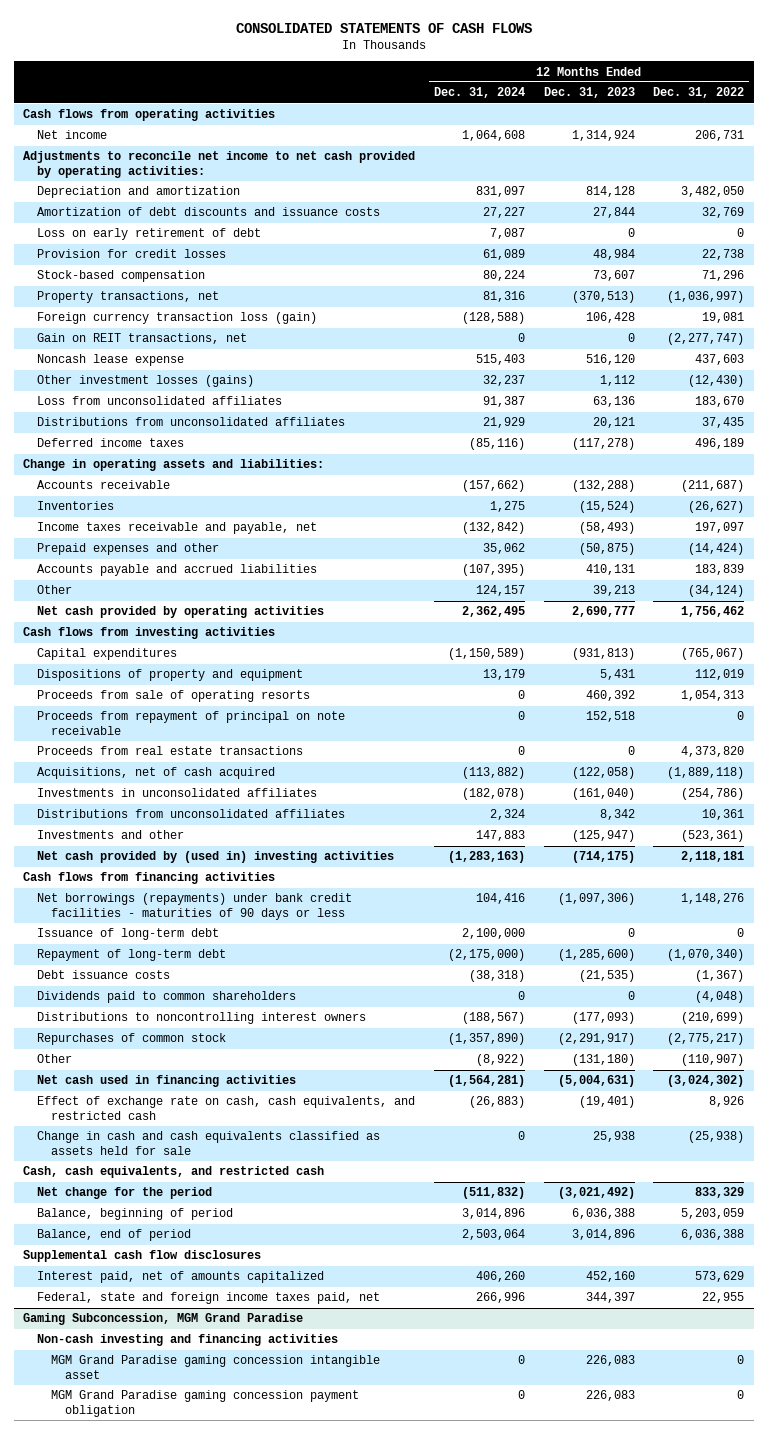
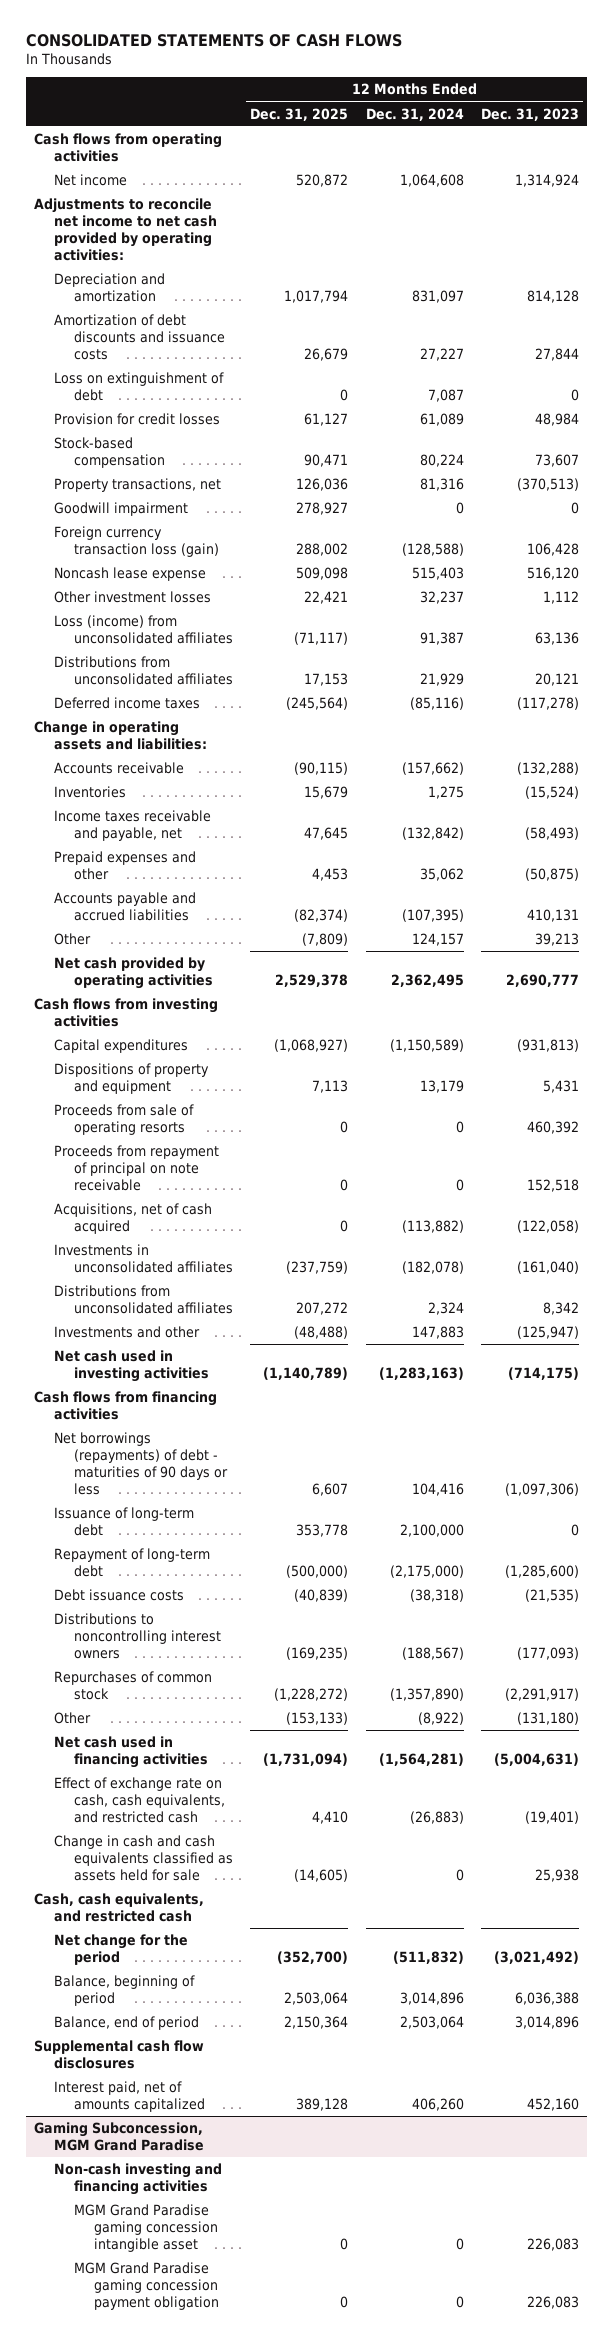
[653,87,745,99] Dec. 31, 2022 -> none
none -> [250,107,349,121] Dec. 31, 2025
[37,228,262,241] Loss on early retirement of debt -> [54,371,225,401] Loss on extinguishment of debt
none -> [54,501,189,516] Goodwill impairment
[37,333,248,345] Gain on REIT transactions, net -> none
[37,375,255,388] Other investment losses (gains) -> [54,590,212,603] Other investment losses
[37,396,283,406] Loss from unconsolidated affiliates -> [54,614,234,644] Loss (income) from unconsolidated affiliates
[37,746,304,756] Proceeds from real estate transactions -> none
[37,851,395,864] Net cash provided by (used in) investing activities -> [54,1349,210,1382] Net cash used in investing activities
[37,893,353,920] Net borrowings (repayments) under bank credit facilities - maturities of 90 days or less -> [54,1431,229,1496] Net borrowings (repayments) of debt - maturities of 90 days or less
[37,991,297,1004] Dividends paid to common shareholders -> none
[37,1292,381,1305] Federal, state and foreign income taxes paid, net -> none

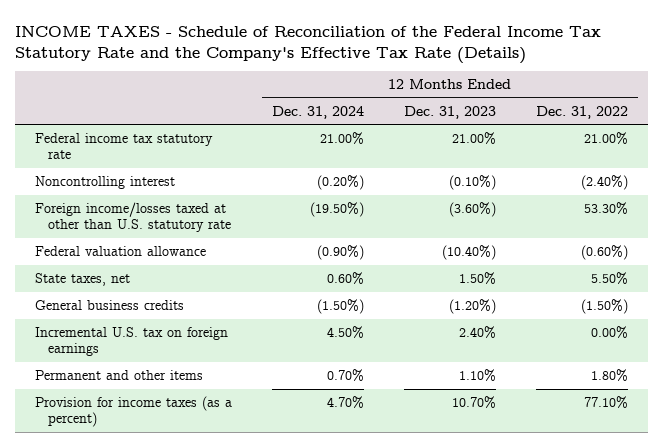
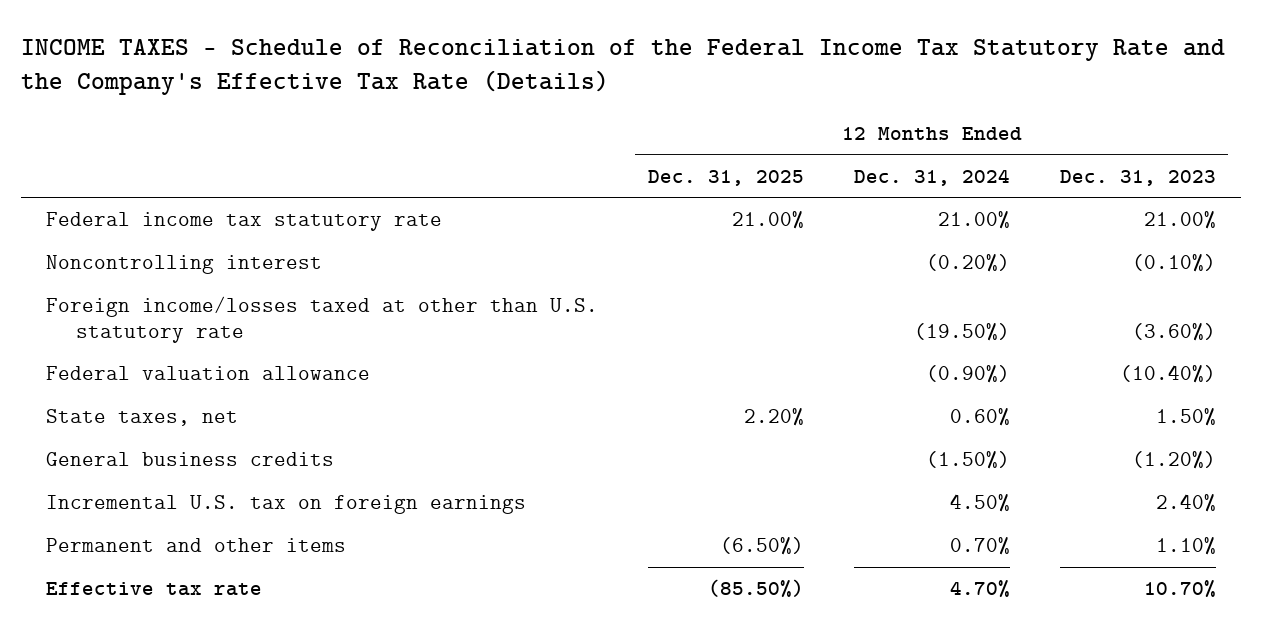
[535,105,628,119] Dec. 31, 2022 -> none
none -> [647,169,804,186] Dec. 31, 2025
[35,395,233,428] Provision for income taxes (as a percent) -> [45,582,262,597] Effective tax rate

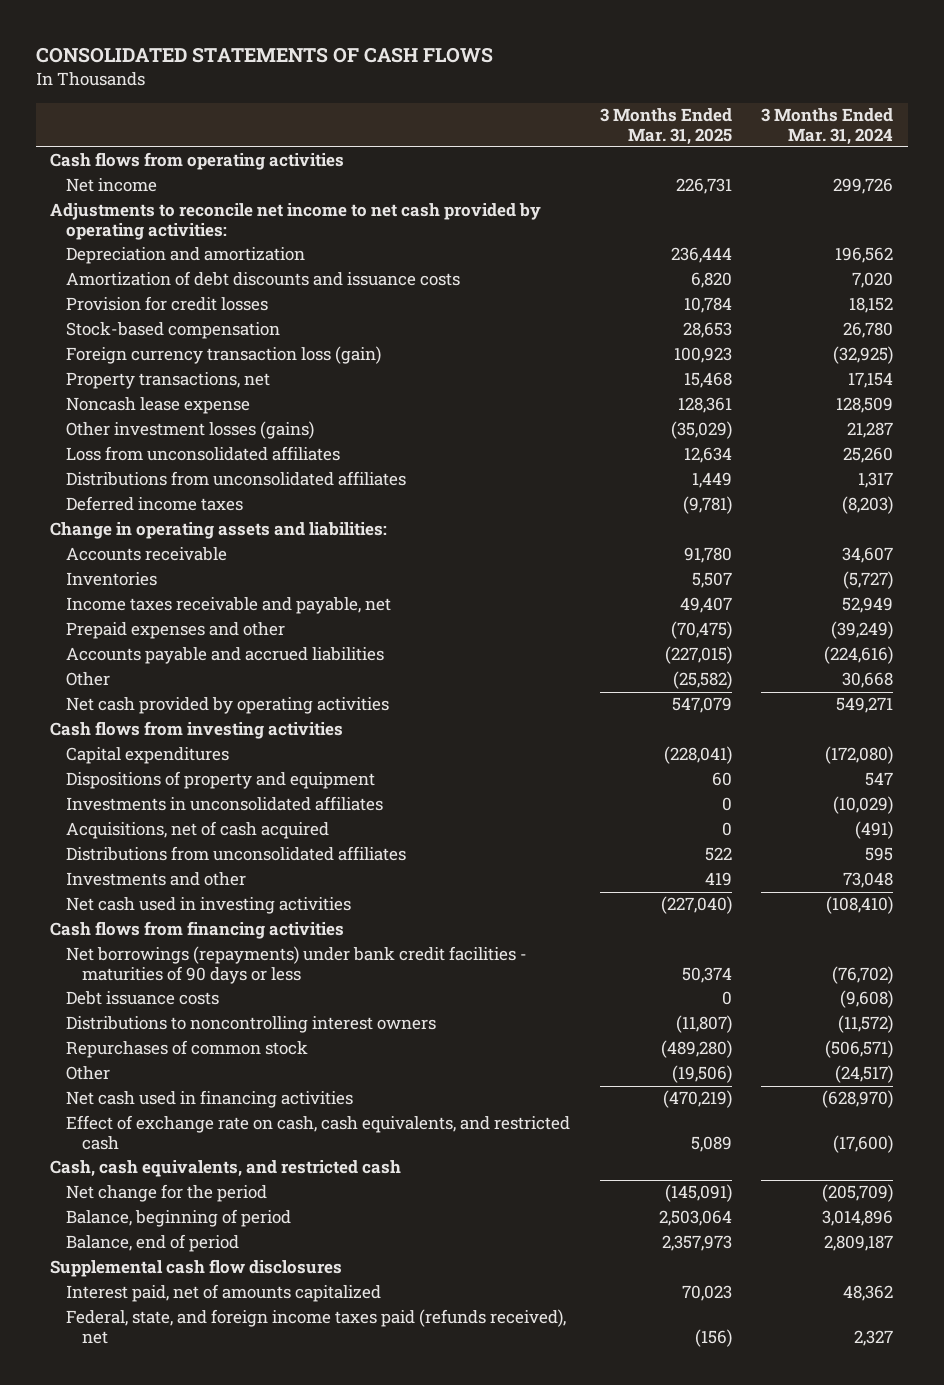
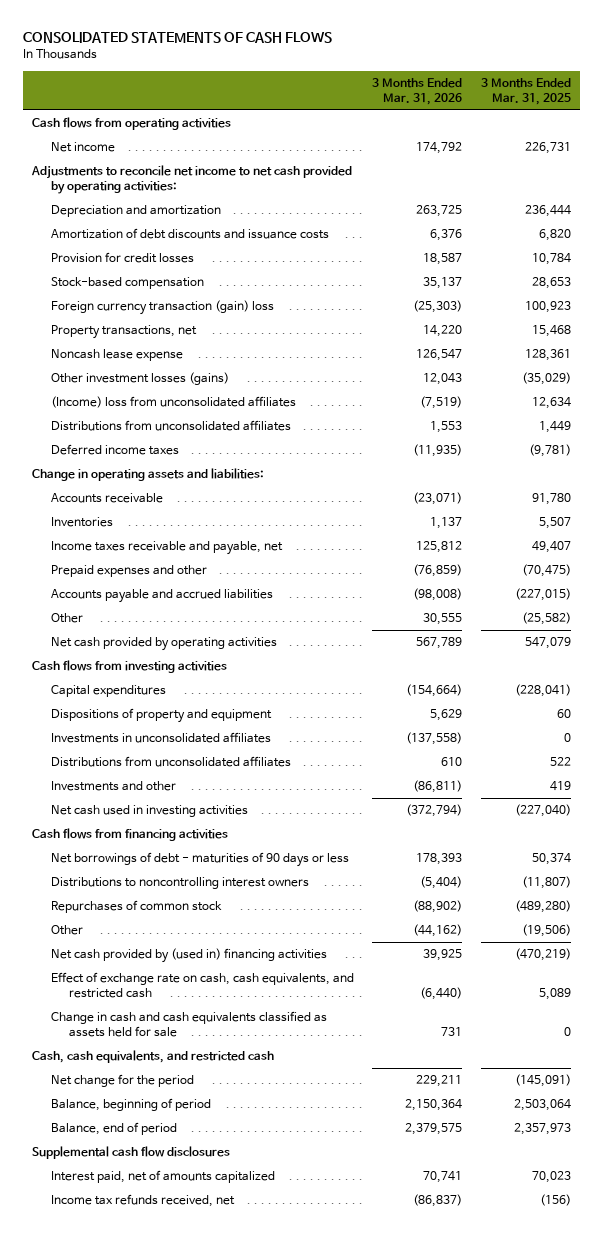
[761,108,894,145] 3 Months Ended Mar. 31, 2024 -> none
none -> [372,78,463,105] 3 Months Ended Mar. 31, 2026
[66,346,382,365] Foreign currency transaction loss (gain) -> [50,300,274,316] Foreign currency transaction (gain) loss
[66,446,341,462] Loss from unconsolidated affiliates -> [50,396,296,409] (Income) loss from unconsolidated affiliates
[66,821,330,840] Acquisitions, net of cash acquired -> none
[66,991,220,1006] Debt issuance costs -> none
[66,946,528,985] Net borrowings (repayments) under bank credit facilities - maturities of 90 days or less -> [50,852,349,868] Net borrowings of debt - maturities of 90 days or less
[66,1090,354,1109] Net cash used in financing activities -> [50,948,327,964] Net cash provided by (used in) financing activities
none -> [50,1011,327,1038] Change in cash and cash equivalents classified as assets held for sale
[66,1309,567,1345] Federal, state, and foreign income taxes paid (refunds received), net -> [50,1194,235,1208] Income tax refunds received, net

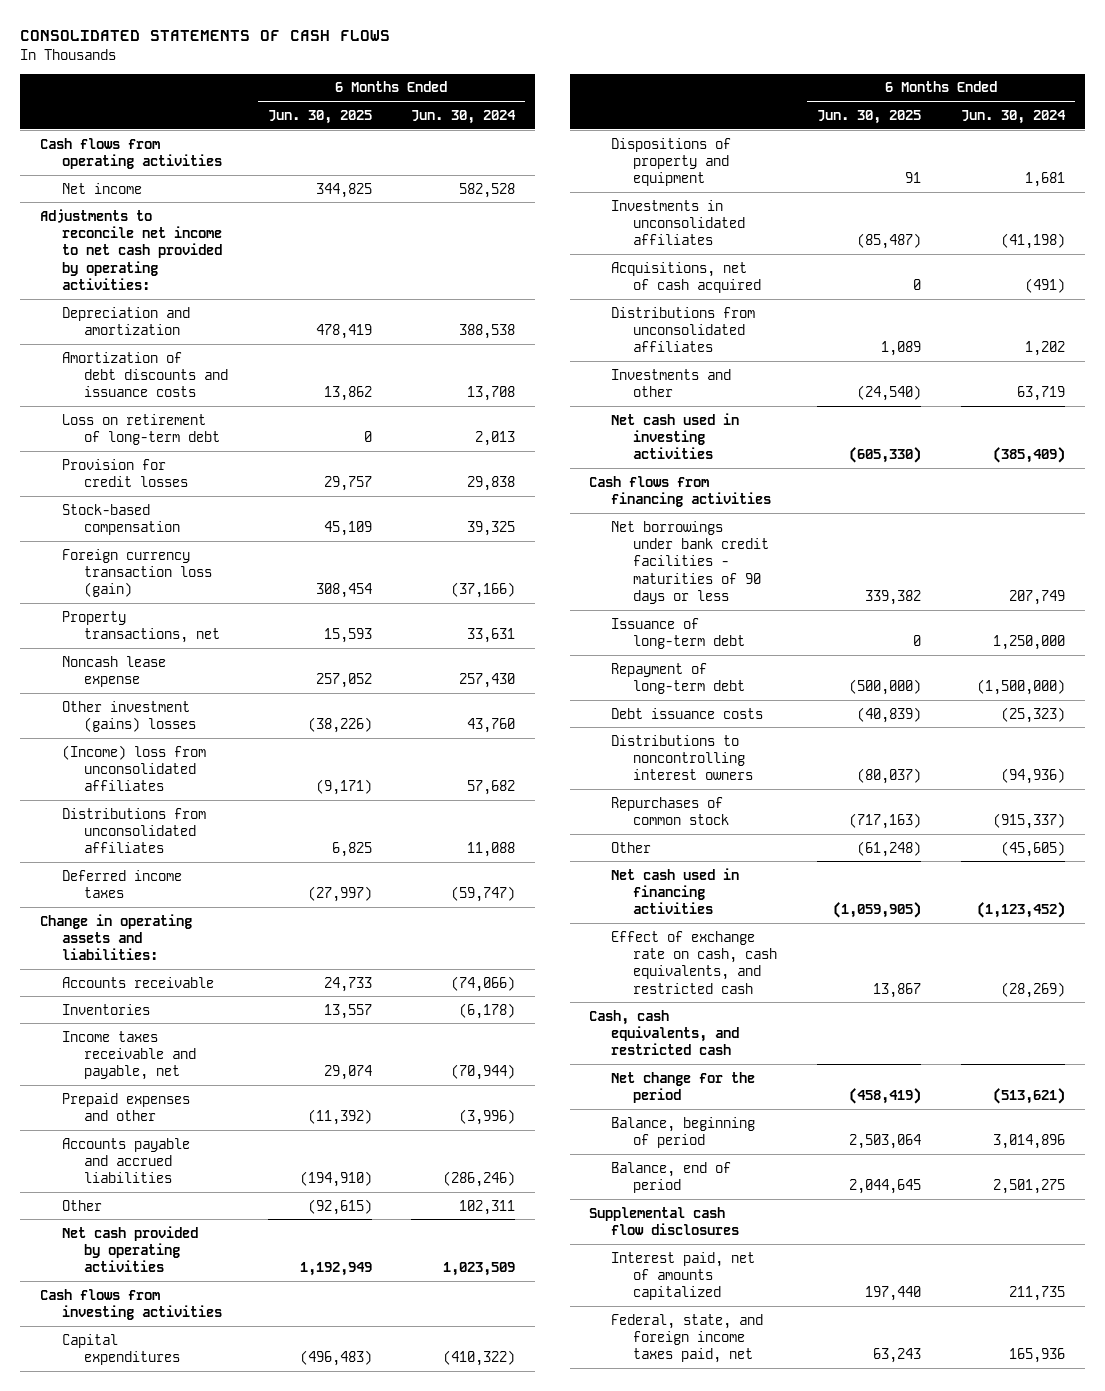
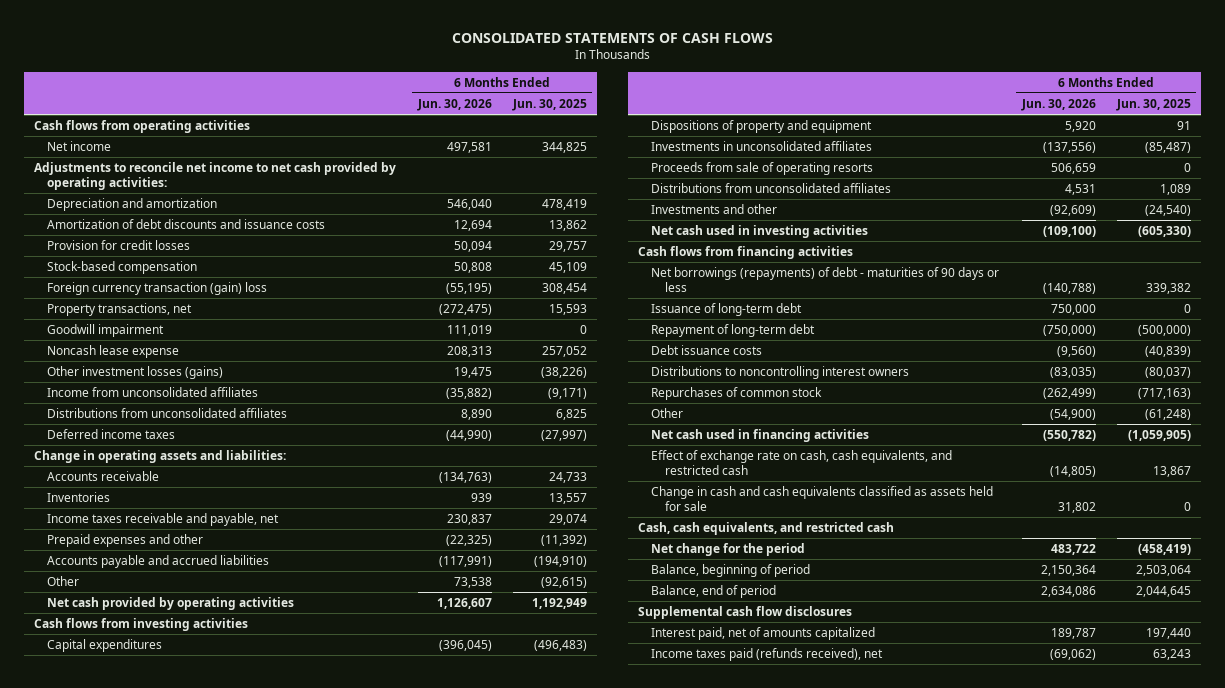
[411,109,517,124] Jun. 30, 2024 -> none
none -> [416,98,492,111] Jun. 30, 2026
[61,413,220,445] Loss on retirement of long-term debt -> none
[61,548,212,598] Foreign currency transaction loss (gain) -> [47,282,268,296] Foreign currency transaction (gain) loss
none -> [47,324,165,338] Goodwill impairment
[61,700,196,732] Other investment (gains) losses -> [47,366,224,380] Other investment losses (gains)
[61,744,206,792] (Income) loss from unconsolidated affiliates -> [47,387,259,398] Income from unconsolidated affiliates
[611,261,762,293] Acquisitions, net of cash acquired -> none
none -> [651,162,874,176] Proceeds from sale of operating resorts
[611,520,770,604] Net borrowings under bank credit facilities - maturities of 90 days or less -> [651,267,1000,292] Net borrowings (repayments) of debt - maturities of 90 days or less
none -> [651,486,994,511] Change in cash and cash equivalents classified as assets held for sale
[611,1313,764,1364] Federal, state, and foreign income taxes paid, net -> [651,648,884,662] Income taxes paid (refunds received), net

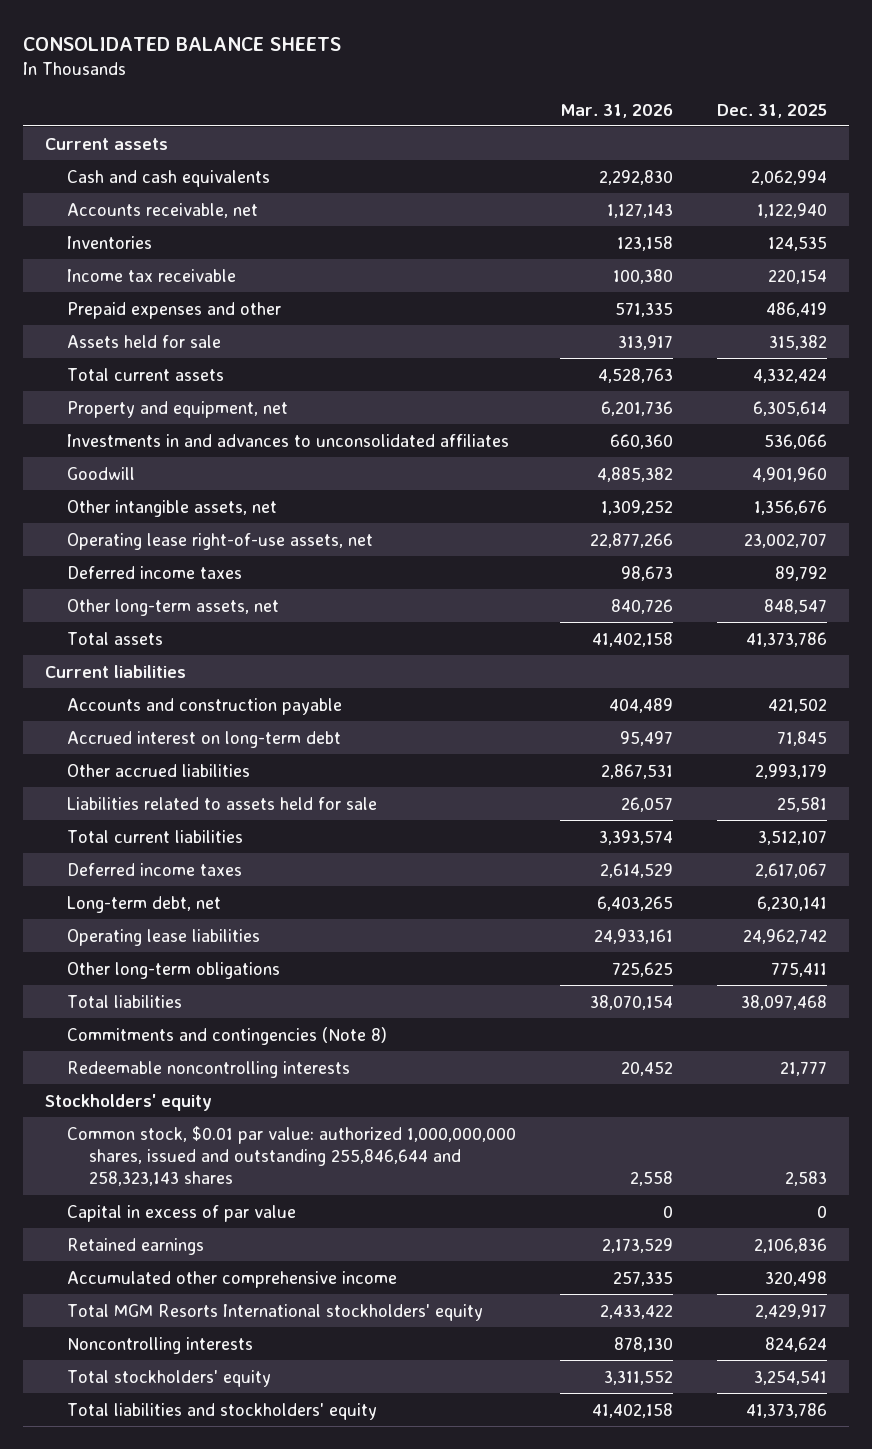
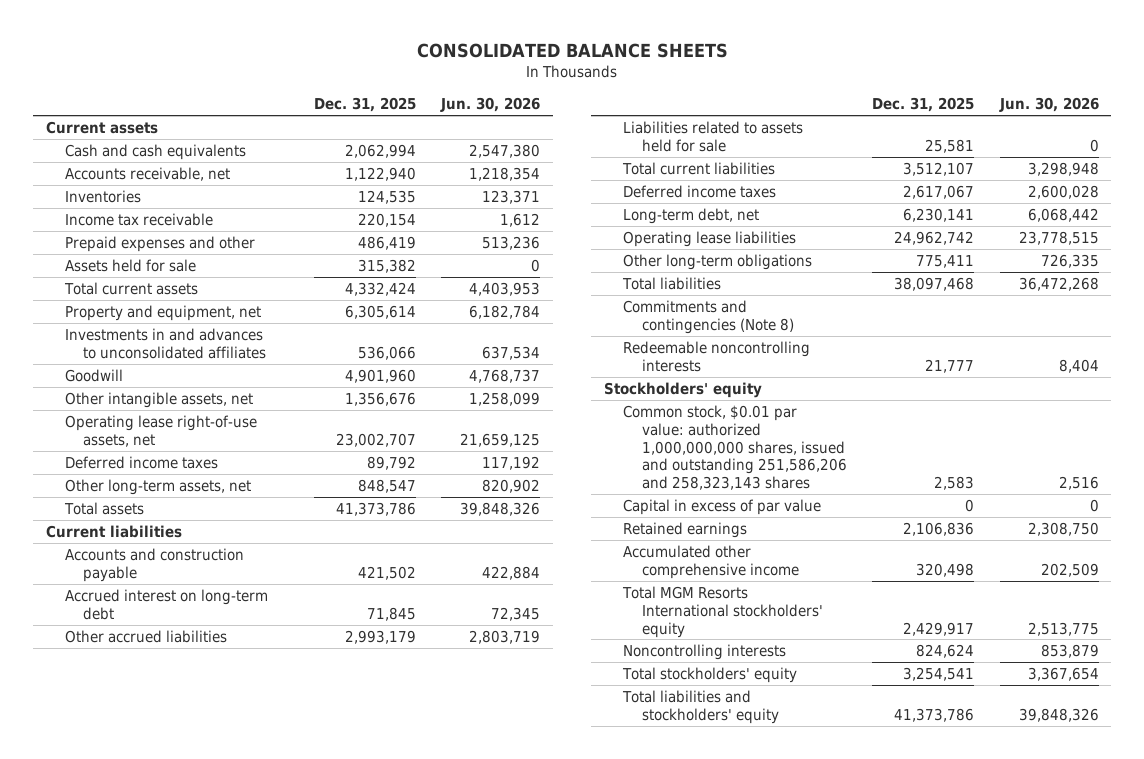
[559,103,673,118] Mar. 31, 2026 -> none
none -> [440,97,541,113] Jun. 30, 2026
[66,1125,516,1187] Common stock, $0.01 par value: authorized 1,000,000,000 shares, issued and outstanding 255,846,644 and 258,323,143 shares -> [622,404,847,491] Common stock, $0.01 par value: authorized 1,000,000,000 shares, issued and outstanding 251,586,206 and 258,323,143 shares

